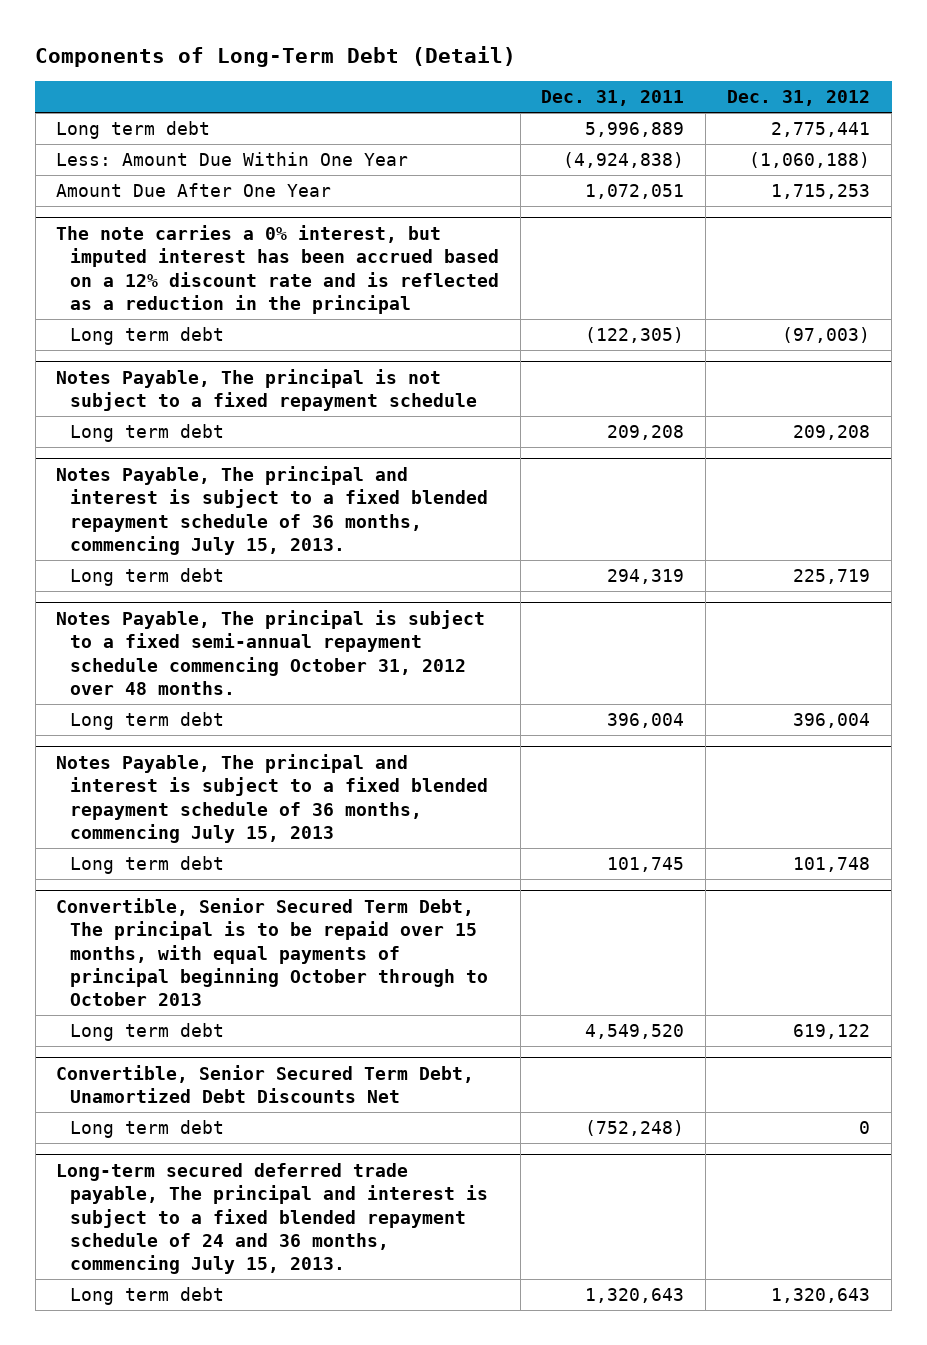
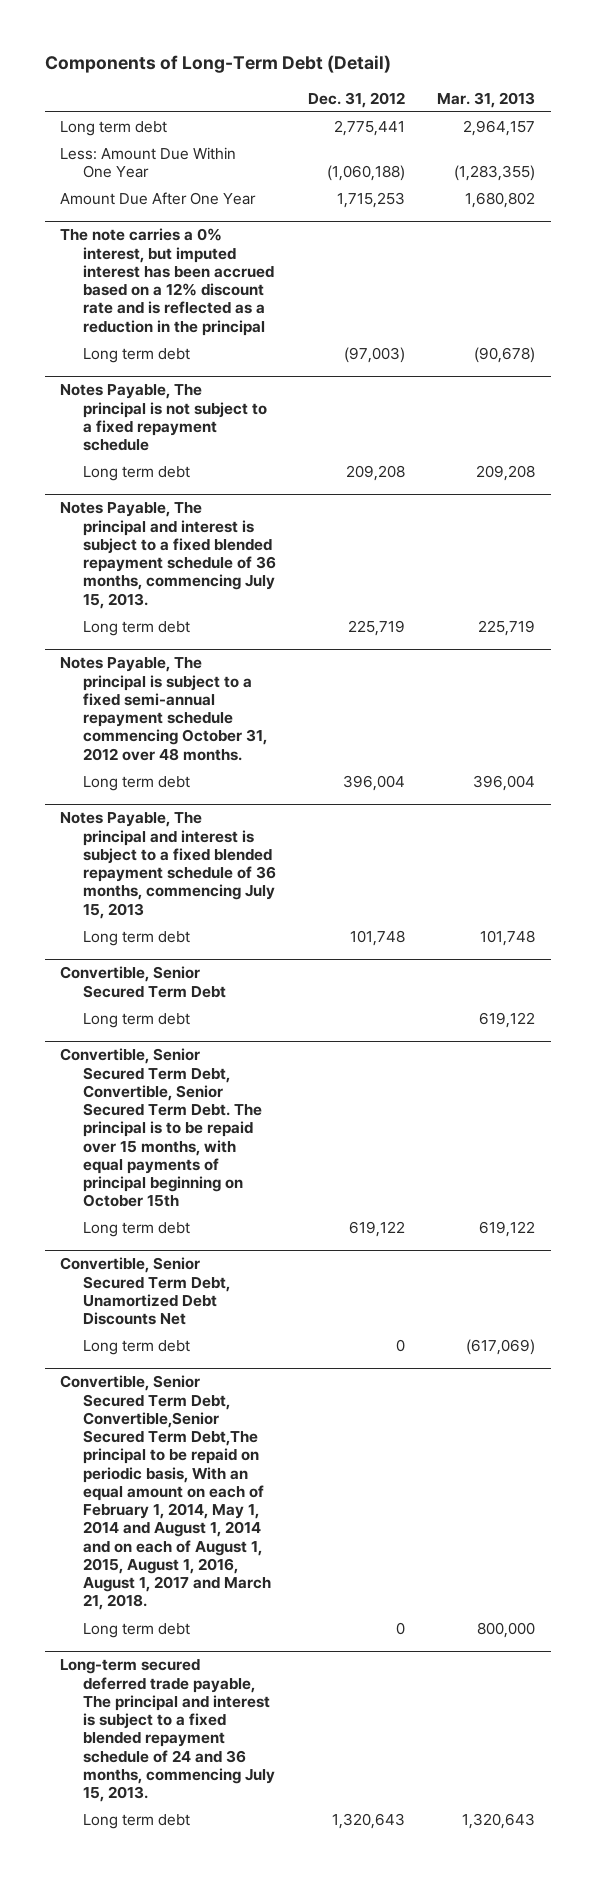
[541,90,685,107] Dec. 31, 2011 -> none
none -> [436,91,535,108] Mar. 31, 2013
none -> [60,966,227,998] Convertible, Senior Secured Term Debt
none -> [83,1013,191,1029] Long term debt
[56,897,488,1007] Convertible, Senior Secured Term Debt, The principal is to be repaid over 15 months, with equal payments of principal beginning October through to October 2013 -> [60,1048,263,1208] Convertible, Senior Secured Term Debt, Convertible, Senior Secured Term Debt. The principal is to be repaid over 15 months, with equal payments of principal beginning on October 15th
none -> [60,1375,272,1611] Convertible, Senior Secured Term Debt, Convertible,Senior Secured Term Debt,The principal to be repaid on periodic basis, With an equal amount on each of February 1, 2014, May 1, 2014 and August 1, 2014 and on each of August 1, 2015, August 1, 2016, August 1, 2017 and March 21, 2018.
none -> [83,1623,191,1639] Long term debt

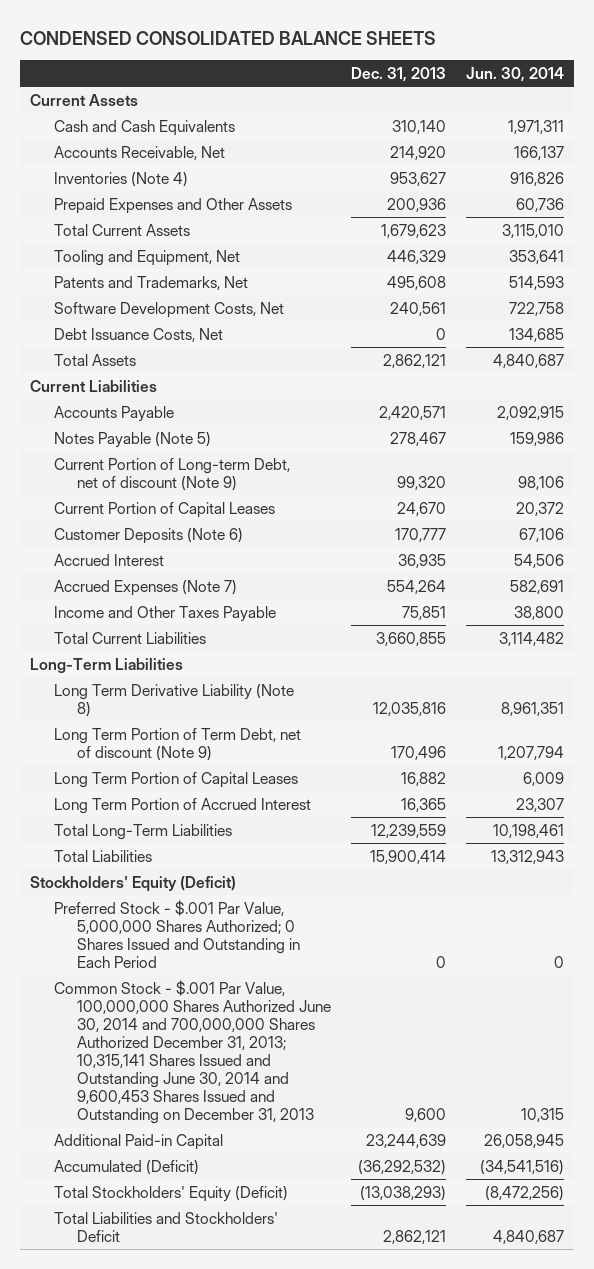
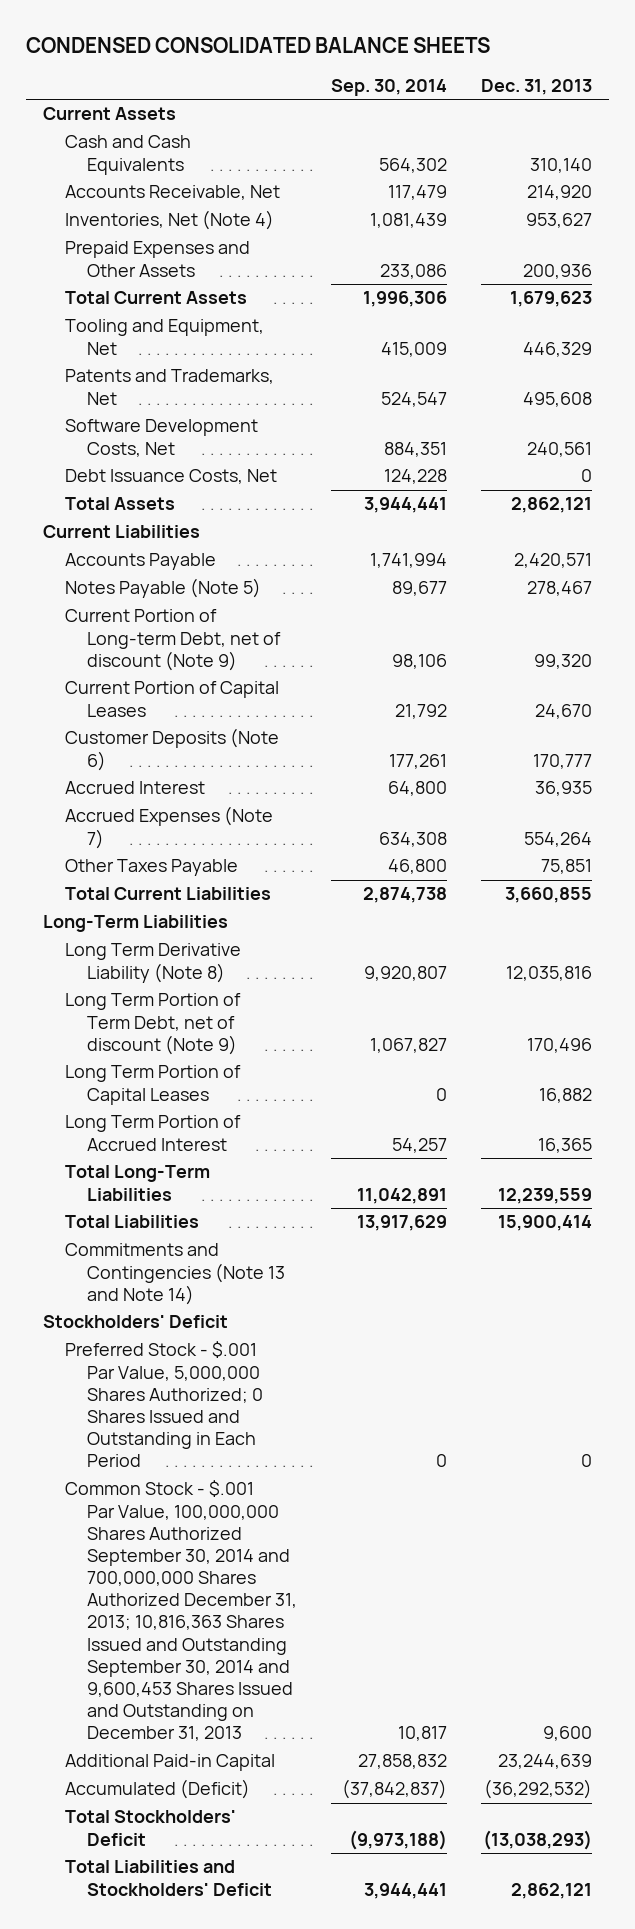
[465,66,564,82] Jun. 30, 2014 -> none
none -> [331,78,448,96] Sep. 30, 2014
[53,171,188,187] Inventories (Note 4) -> [64,210,274,231] Inventories, Net (Note 4)
[53,605,276,622] Income and Other Taxes Payable -> [64,859,238,877] Other Taxes Payable
none -> [64,1243,286,1305] Commitments and Contingencies (Note 13 and Note 14)
[30,875,237,892] Stockholders' Equity (Deficit) -> [42,1315,228,1329] Stockholders' Deficit
[53,979,331,1124] Common Stock - $.001 Par Value, 100,000,000 Shares Authorized June 30, 2014 and 700,000,000 Shares Authorized December 31, 2013; 10,315,141 Shares Issued and Outstanding June 30, 2014 and 9,600,453 Shares Issued and Outstanding on December 31, 2013 -> [64,1480,298,1742] Common Stock - $.001 Par Value, 100,000,000 Shares Authorized September 30, 2014 and 700,000,000 Shares Authorized December 31, 2013; 10,816,363 Shares Issued and Outstanding September 30, 2014 and 9,600,453 Shares Issued and Outstanding on December 31, 2013
[53,1185,288,1202] Total Stockholders' Equity (Deficit) -> [64,1810,236,1846] Total Stockholders' Deficit

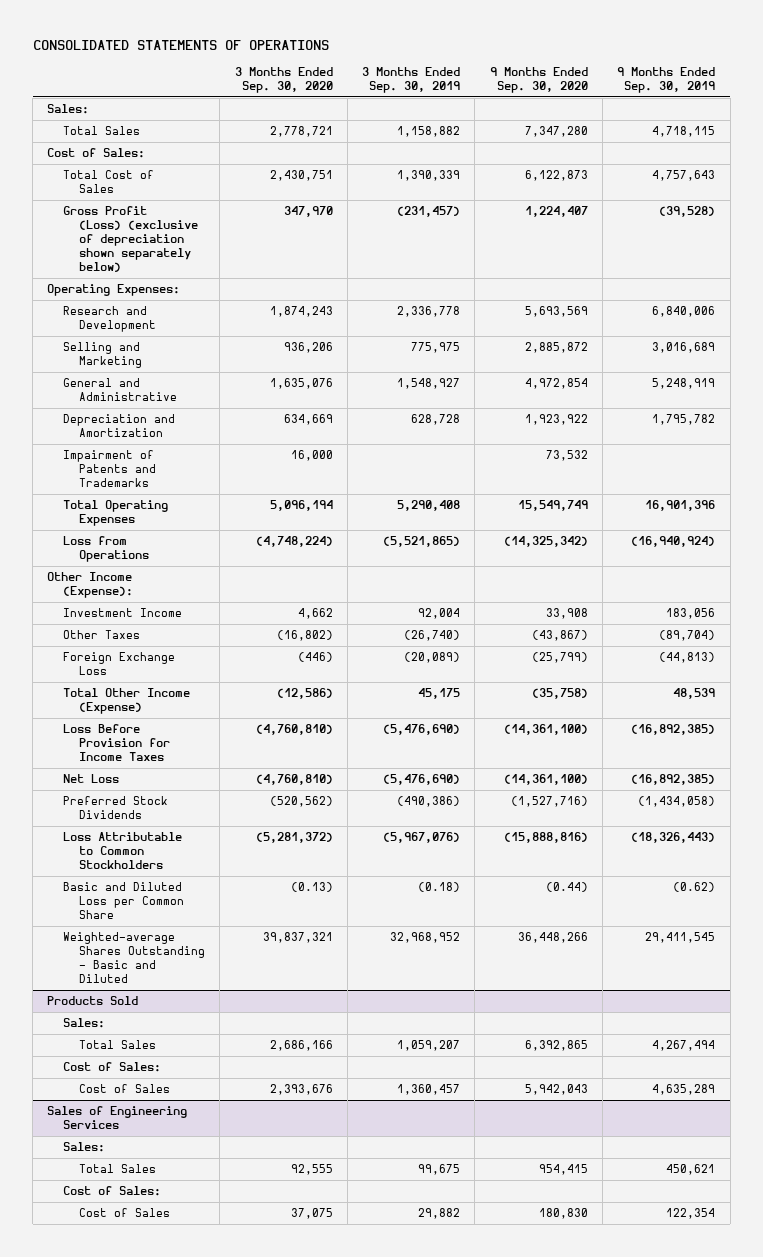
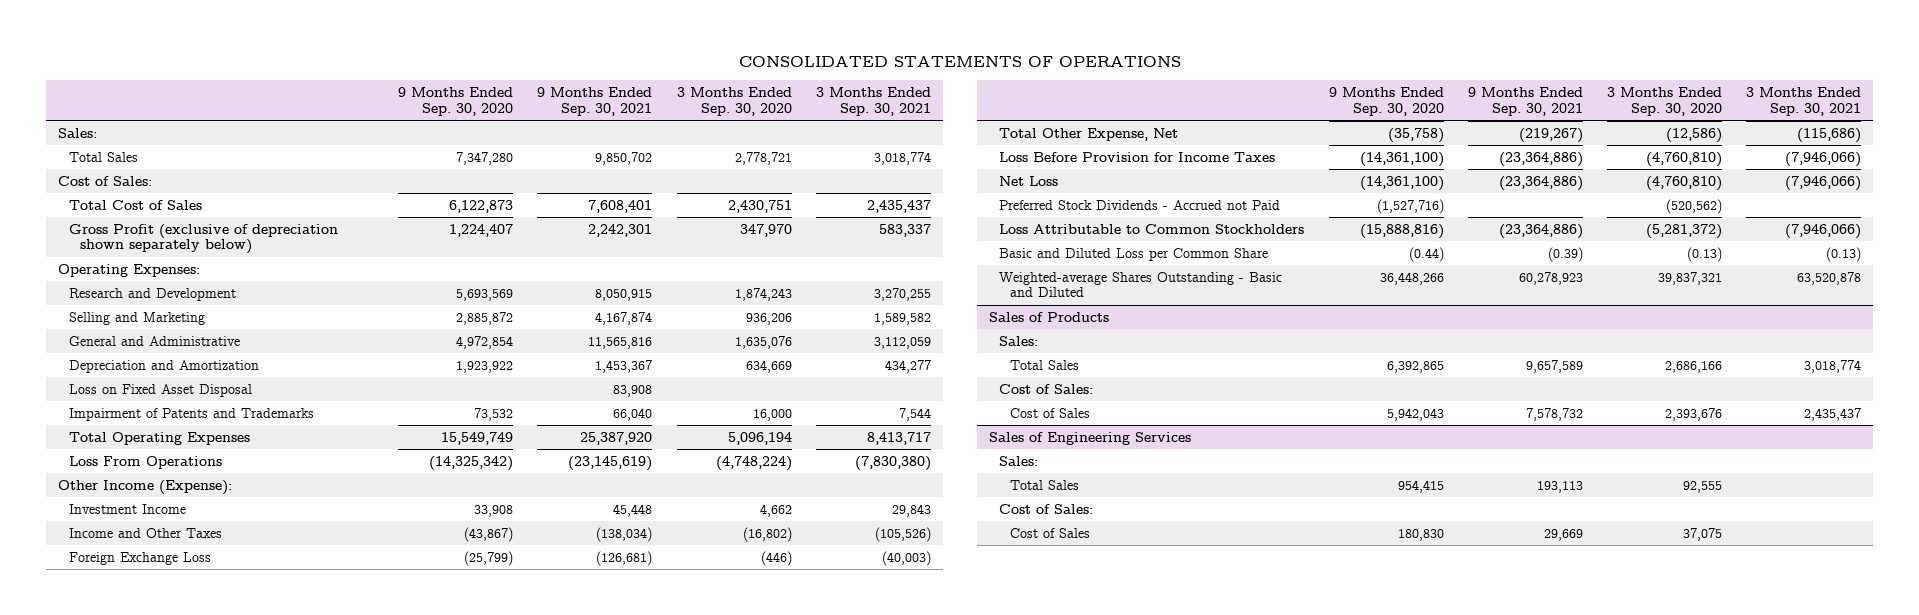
[362,66,461,93] 3 Months Ended Sep. 30, 2019 -> none
[617,66,716,93] 9 Months Ended Sep. 30, 2019 -> none
none -> [537,87,653,116] 9 Months Ended Sep. 30, 2021
none -> [815,87,931,116] 3 Months Ended Sep. 30, 2021
[63,206,198,273] Gross Profit (Loss) (exclusive of depreciation shown separately below) -> [68,223,338,255] Gross Profit (exclusive of depreciation shown separately below)
none -> [68,383,252,397] Loss on Fixed Asset Disposal
[63,536,149,563] Loss from Operations -> [68,455,222,469] Loss From Operations
[63,630,141,640] Other Taxes -> [68,527,222,538] Income and Other Taxes
[63,688,191,715] Total Other Income (Expense) -> [999,127,1179,141] Total Other Expense, Net
[63,796,169,820] Preferred Stock Dividends -> [999,199,1281,210] Preferred Stock Dividends - Accrued not Paid
[47,996,139,1006] Products Sold -> [988,311,1109,322] Sales of Products

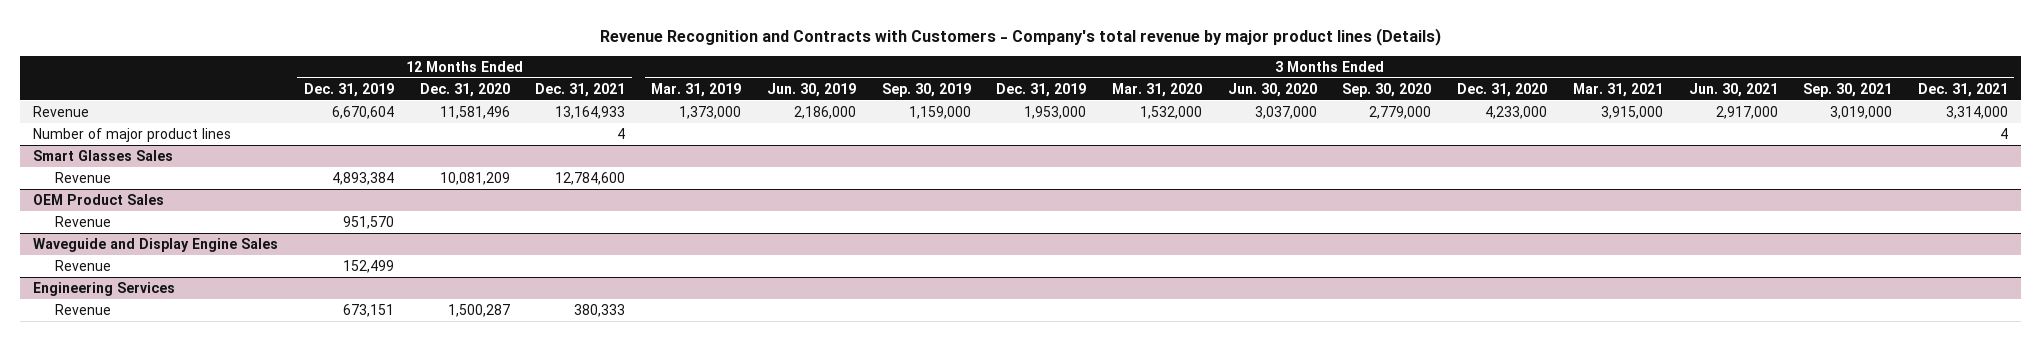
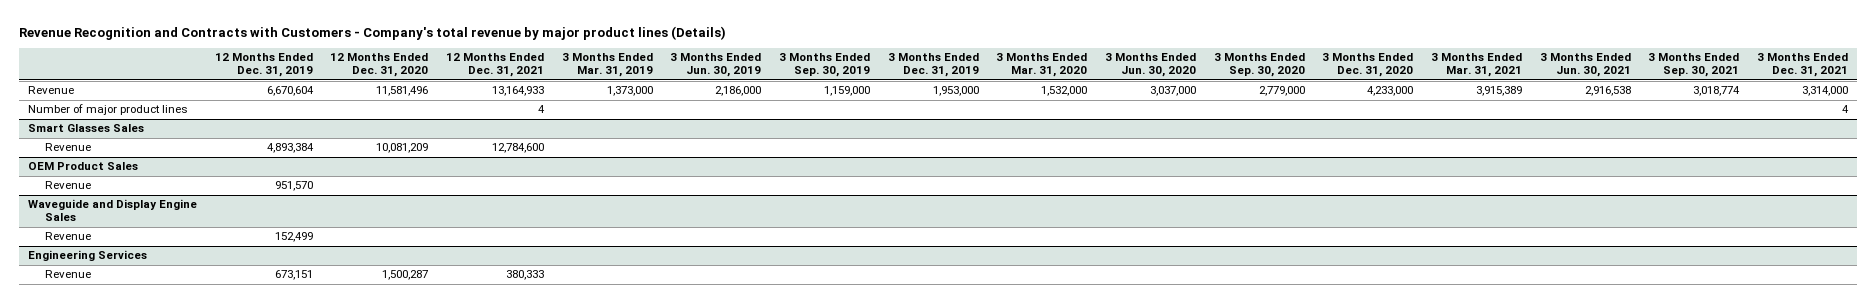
[1600,105,1663,119] 3,915,000 -> [1475,86,1522,97] 3,915,389
[1715,105,1778,119] 2,917,000 -> [1584,86,1631,97] 2,916,538
[1830,105,1893,119] 3,019,000 -> [1693,86,1741,97] 3,018,774

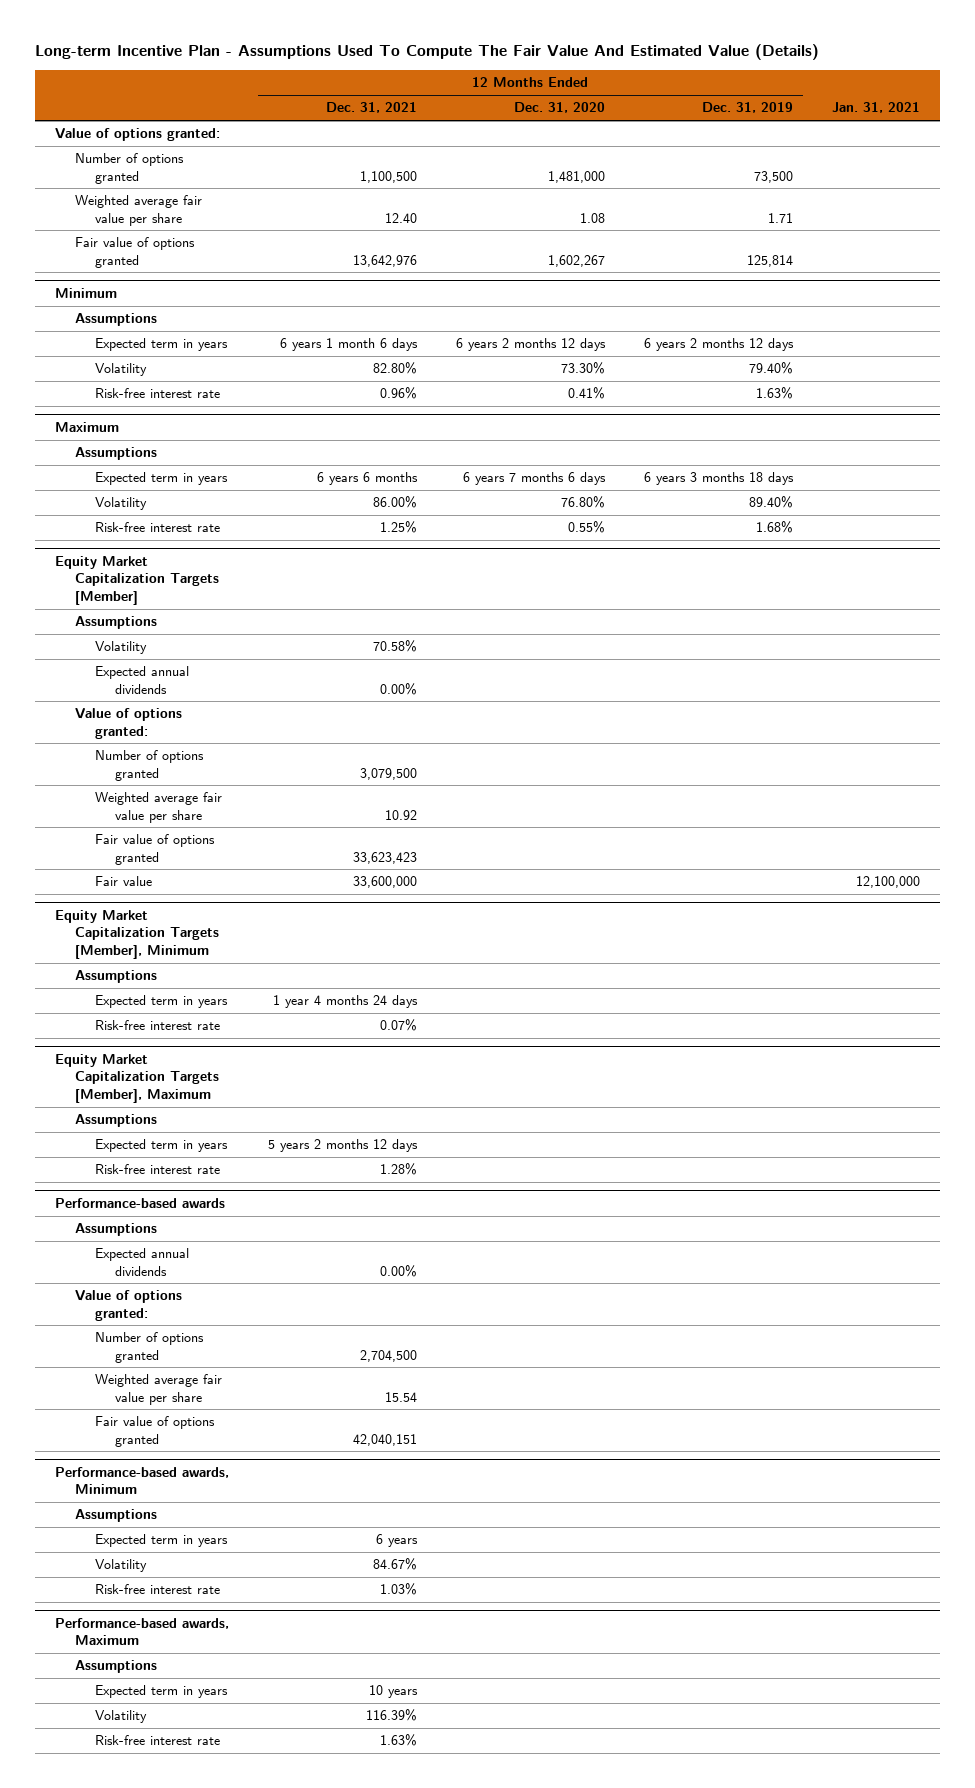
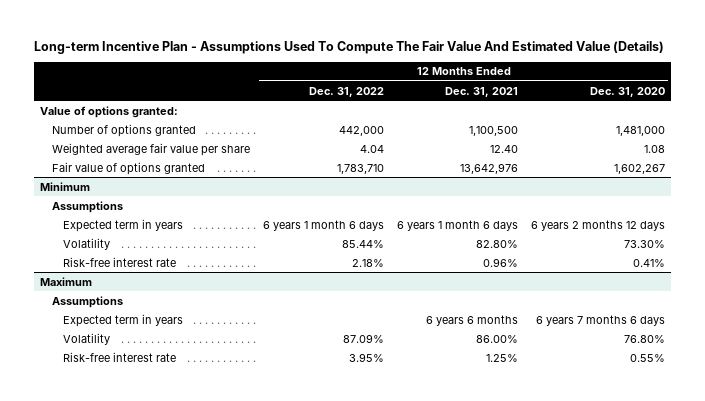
[701,102,793,114] Dec. 31, 2019 -> none
[831,102,920,114] Jan. 31, 2021 -> none
none -> [308,86,384,97] Dec. 31, 2022
[54,556,219,605] Equity Market Capitalization Targets [Member] -> none
[74,616,157,630] Assumptions -> none
[95,641,148,655] Volatility -> none
[95,666,190,694] Expected annual dividends -> none
[74,708,182,739] Value of options granted: -> none
[95,750,205,781] Number of options granted -> none
[95,792,223,823] Weighted average fair value per share -> none
[95,834,216,865] Fair value of options granted -> none
[95,876,153,887] Fair value -> none
[54,910,219,959] Equity Market Capitalization Targets [Member], Minimum -> none
[74,970,157,984] Assumptions -> none
[95,995,229,1009] Expected term in years -> none
[95,1020,221,1031] Risk-free interest rate -> none
[54,1054,219,1103] Equity Market Capitalization Targets [Member], Maximum -> none
[74,1114,157,1128] Assumptions -> none
[95,1139,229,1153] Expected term in years -> none
[95,1164,221,1175] Risk-free interest rate -> none
[54,1198,225,1209] Performance-based awards -> none
[74,1223,157,1237] Assumptions -> none
[95,1248,190,1276] Expected annual dividends -> none
[74,1290,182,1321] Value of options granted: -> none
[95,1332,205,1363] Number of options granted -> none
[95,1374,223,1405] Weighted average fair value per share -> none
[95,1416,216,1447] Fair value of options granted -> none
[54,1467,229,1495] Performance-based awards, Minimum -> none
[74,1509,157,1523] Assumptions -> none
[95,1534,229,1548] Expected term in years -> none
[95,1559,148,1573] Volatility -> none
[95,1584,221,1595] Risk-free interest rate -> none
[54,1618,229,1646] Performance-based awards, Maximum -> none
[74,1660,157,1674] Assumptions -> none
[95,1685,229,1699] Expected term in years -> none
[95,1710,148,1724] Volatility -> none
[95,1735,221,1746] Risk-free interest rate -> none

